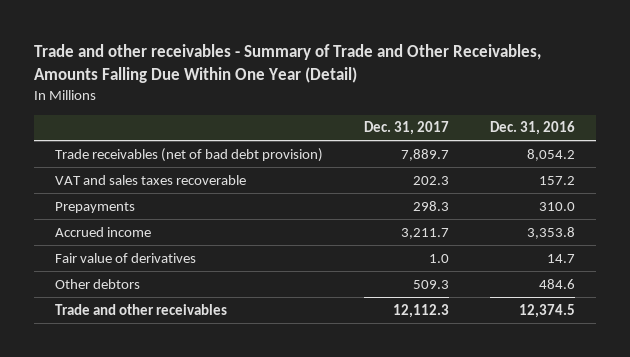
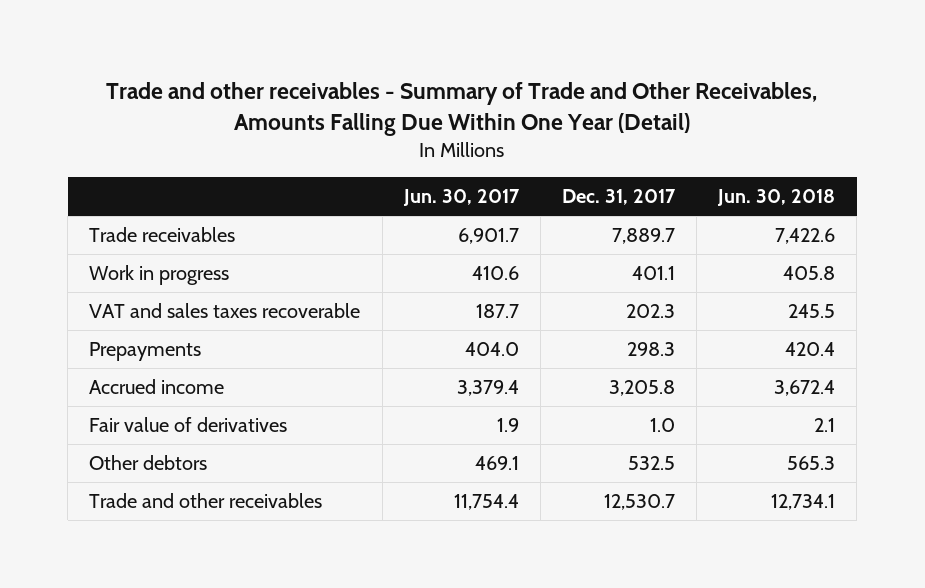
[490,121,576,136] Dec. 31, 2016 -> none
none -> [402,189,520,207] Jun. 30, 2017
none -> [717,189,836,207] Jun. 30, 2018
[54,147,323,162] Trade receivables (net of bad debt provision) -> [89,227,236,243] Trade receivables
none -> [89,265,230,286] Work in progress
[401,227,450,239] 3,211.7 -> [608,380,675,397] 3,205.8
[413,279,450,289] 509.3 -> [627,456,675,471] 532.5
[393,303,450,318] 12,112.3 -> [603,494,675,511] 12,530.7

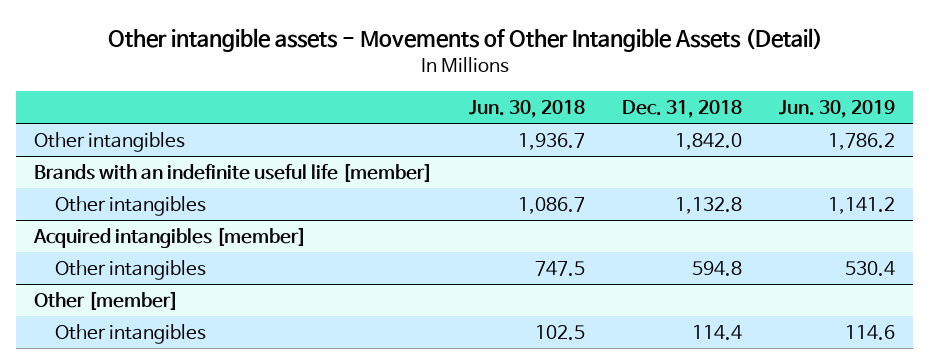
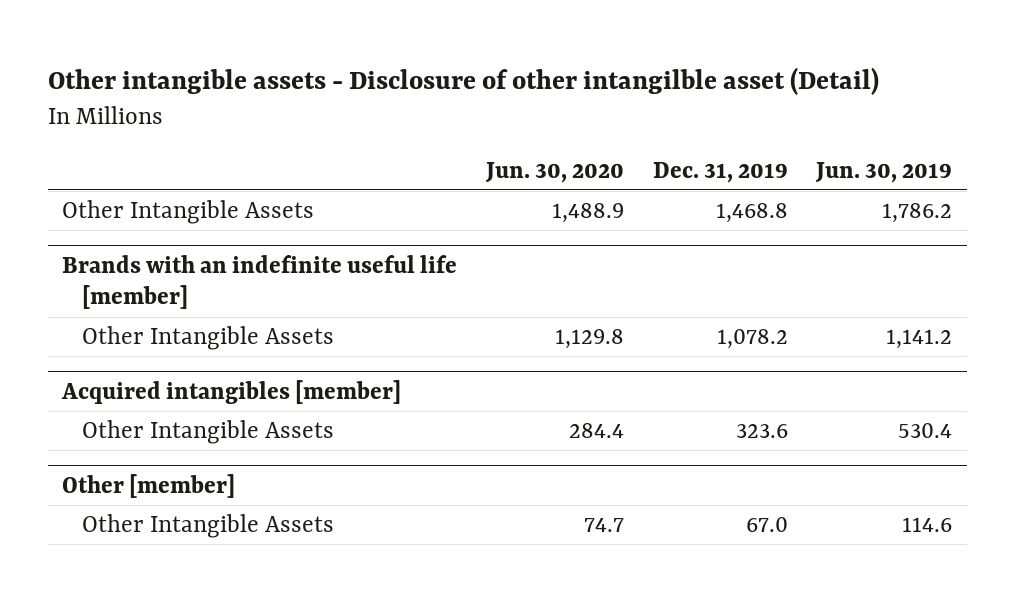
[107,27,823,52] Other intangible assets - Movements of Other Intangible Assets (Detail) -> [48,66,880,95] Other intangible assets - Disclosure of other intangilble asset (Detail)
[469,100,586,119] Jun. 30, 2018 -> none
[622,100,743,119] Dec. 31, 2018 -> none
none -> [485,161,625,183] Jun. 30, 2020
none -> [652,161,788,183] Dec. 31, 2019
[34,132,186,153] Other intangibles -> [62,200,315,225] Other Intangible Assets
[55,196,207,217] Other intangibles -> [81,326,334,351] Other Intangible Assets
[55,260,207,281] Other intangibles -> [81,420,334,445] Other Intangible Assets
[55,324,207,345] Other intangibles -> [81,514,334,539] Other Intangible Assets

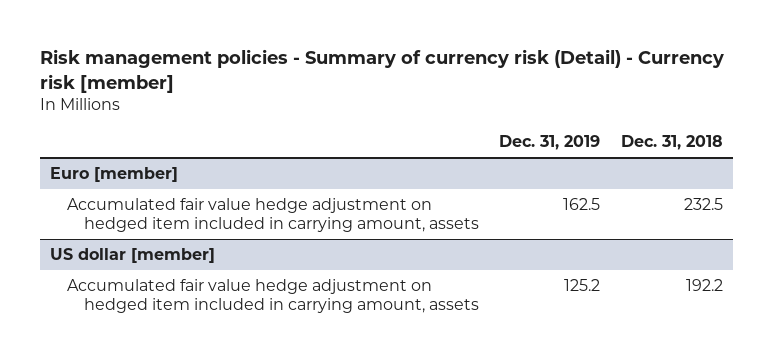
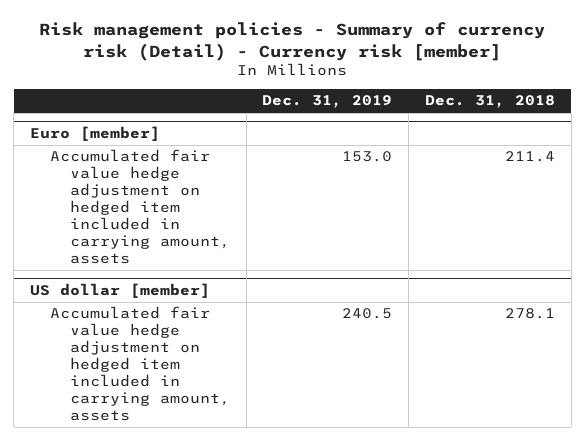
[563,198,601,211] 162.5 -> [342,151,393,163] 153.0
[683,198,723,211] 232.5 -> [504,151,555,163] 211.4
[564,279,601,292] 125.2 -> [342,308,393,320] 240.5
[685,279,723,292] 192.2 -> [504,308,555,320] 278.1

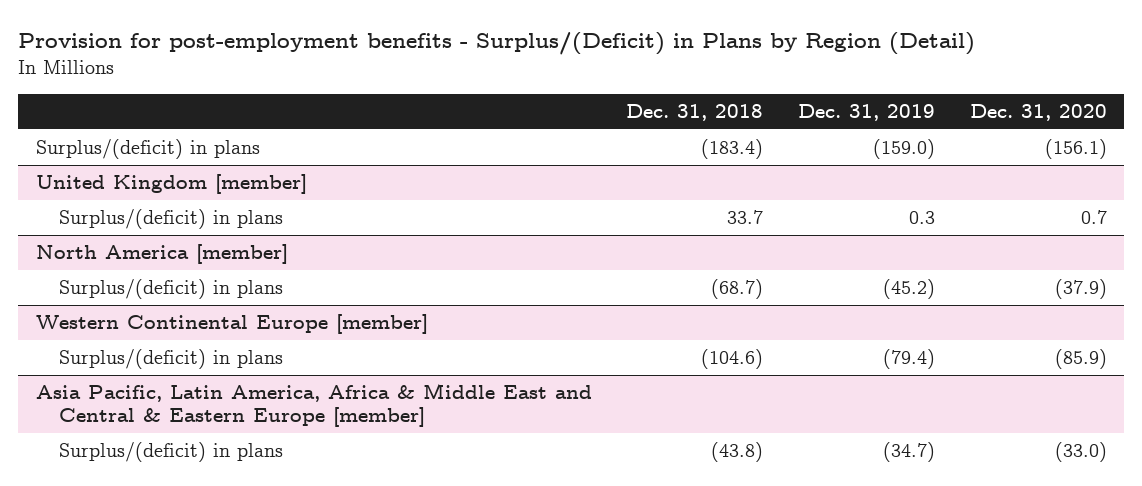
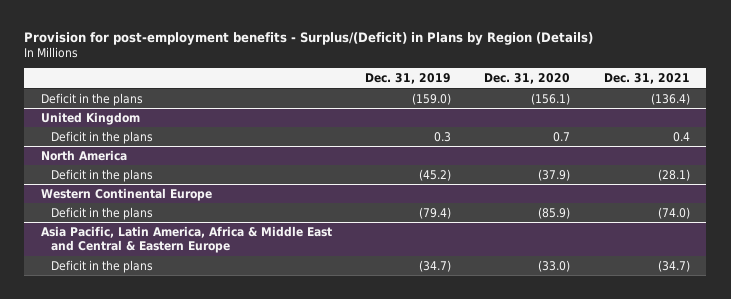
[18,32,976,56] Provision for post-employment benefits - Surplus/(Deficit) in Plans by Region (Detail) -> [24,31,594,45] Provision for post-employment benefits - Surplus/(Deficit) in Plans by Region (Details)
[626,103,764,121] Dec. 31, 2018 -> none
none -> [603,73,690,85] Dec. 31, 2021
[35,139,260,160] Surplus/(deficit) in plans -> [40,92,143,106] Deficit in the plans
[35,174,307,195] United Kingdom [member] -> [40,111,140,125] United Kingdom
[58,209,283,230] Surplus/(deficit) in plans -> [50,130,153,144] Deficit in the plans
[35,244,288,265] North America [member] -> [40,149,127,161] North America
[58,279,283,300] Surplus/(deficit) in plans -> [50,168,153,182] Deficit in the plans
[35,314,428,335] Western Continental Europe [member] -> [40,187,212,201] Western Continental Europe
[58,349,283,370] Surplus/(deficit) in plans -> [50,206,153,220] Deficit in the plans
[35,383,592,427] Asia Pacific, Latin America, Africa & Middle East and Central & Eastern Europe [member] -> [40,225,332,254] Asia Pacific, Latin America, Africa & Middle East and Central & Eastern Europe
[58,442,283,463] Surplus/(deficit) in plans -> [50,259,153,273] Deficit in the plans

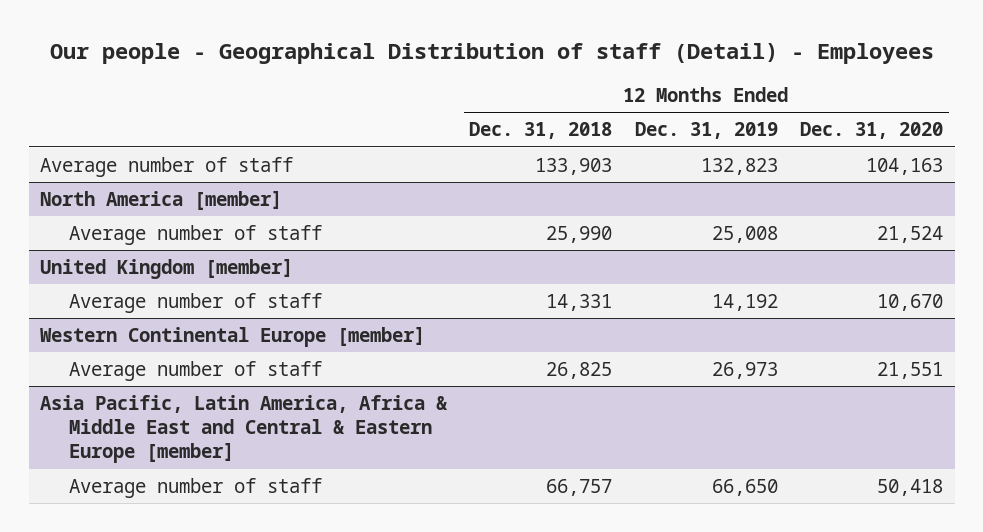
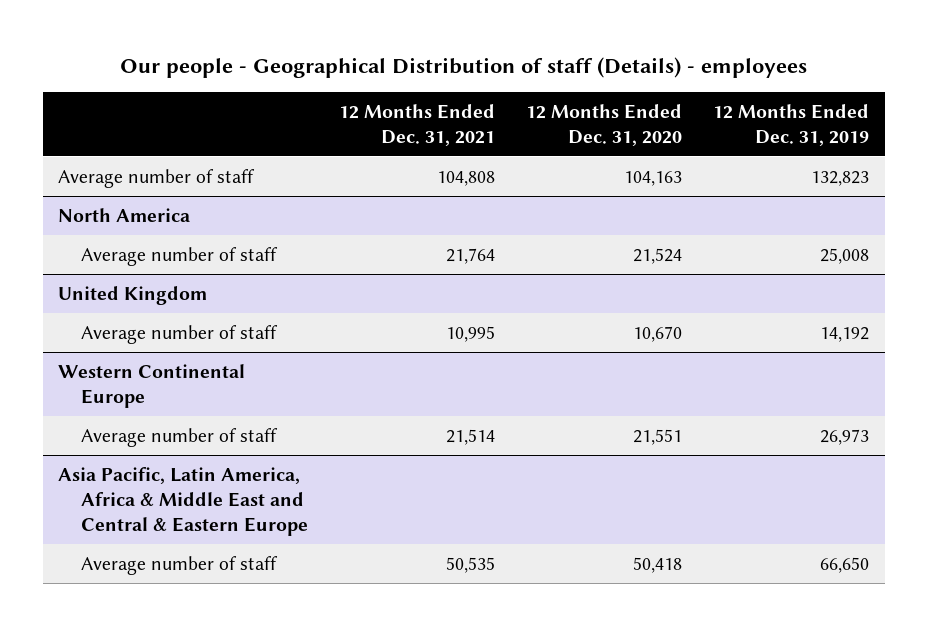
[49,42,934,64] Our people - Geographical Distribution of staff (Detail) - Employees -> [119,56,807,78] Our people - Geographical Distribution of staff (Details) - employees
[469,122,613,140] Dec. 31, 2018 -> none
none -> [339,103,496,146] 12 Months Ended Dec. 31, 2021
[39,191,282,211] North America [member] -> [58,207,191,222] North America
[39,259,293,280] United Kingdom [member] -> [58,285,208,305] United Kingdom
[39,327,425,348] Western Continental Europe [member] -> [58,363,246,408] Western Continental Europe
[39,395,448,464] Asia Pacific, Latin America, Africa & Middle East and Central & Eastern Europe [member] -> [58,466,308,536] Asia Pacific, Latin America, Africa & Middle East and Central & Eastern Europe

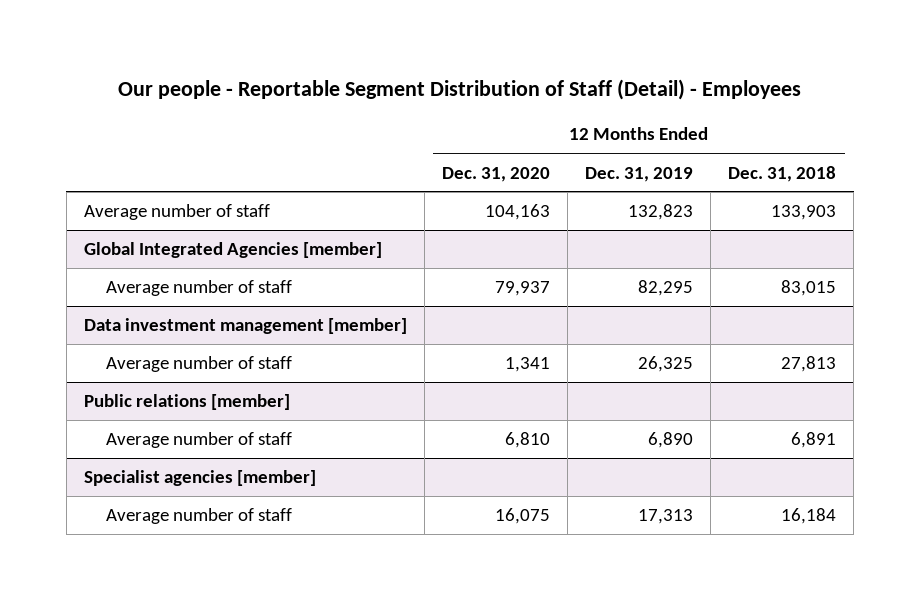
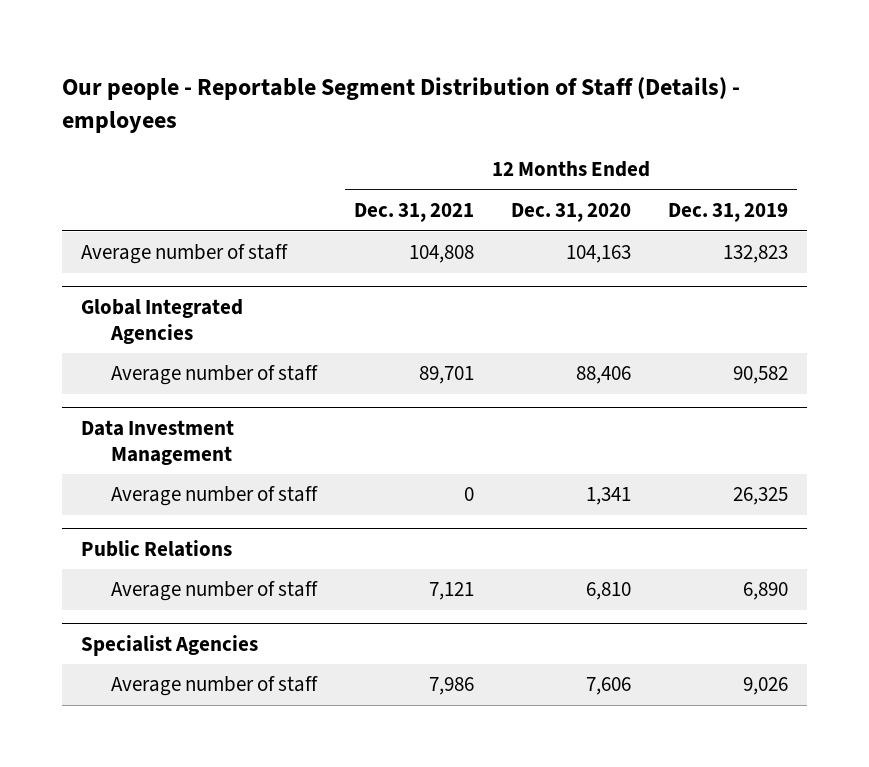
[118,79,802,101] Our people - Reportable Segment Distribution of Staff (Detail) - Employees -> [62,77,741,133] Our people - Reportable Segment Distribution of Staff (Details) - employees
[728,165,837,182] Dec. 31, 2018 -> none
none -> [354,203,475,223] Dec. 31, 2021
[84,242,383,259] Global Integrated Agencies [member] -> [80,298,243,344] Global Integrated Agencies
[495,281,551,297] 79,937 -> [576,366,632,385] 88,406
[638,280,694,297] 82,295 -> [733,366,789,385] 90,582
[84,318,408,335] Data investment management [member] -> [80,419,234,465] Data Investment Management
[84,394,291,411] Public relations [member] -> [80,539,232,557] Public Relations
[84,470,317,487] Specialist agencies [member] -> [80,634,258,656] Specialist Agencies
[495,508,551,525] 16,075 -> [586,677,632,696] 7,606
[638,509,694,525] 17,313 -> [743,677,789,696] 9,026

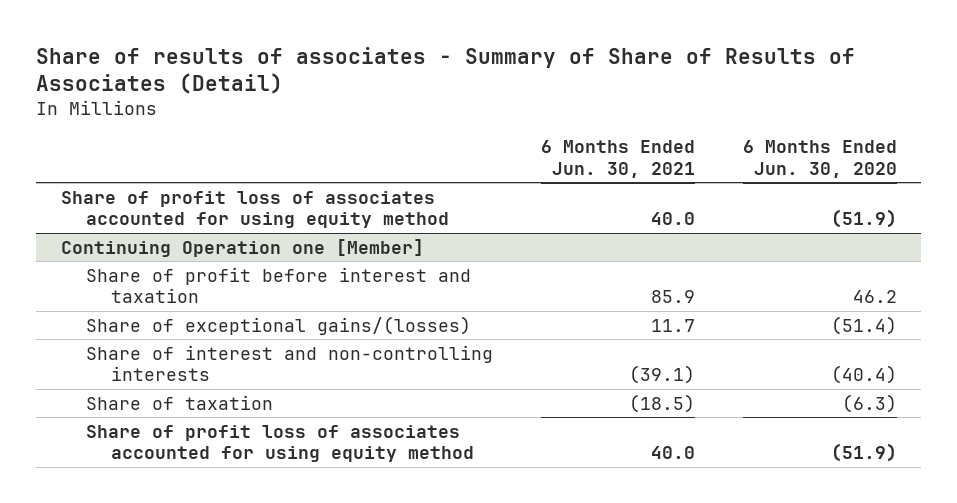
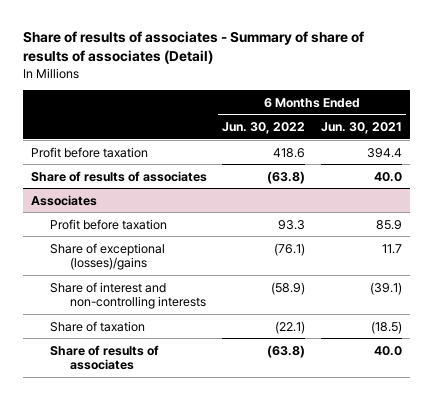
[36,46,856,95] Share of results of associates - Summary of Share of Results of Associates (Detail) -> [22,30,364,65] Share of results of associates - Summary of share of results of associates (Detail)
[742,140,897,178] 6 Months Ended Jun. 30, 2020 -> none
none -> [222,121,306,134] Jun. 30, 2022
[60,238,424,257] Continuing Operation one [Member] -> none
none -> [30,146,148,158] Profit before taxation
[60,190,449,229] Share of profit loss of associates accounted for using equity method -> [30,170,207,182] Share of results of associates
none -> [30,194,97,206] Associates
[85,266,471,304] Share of profit before interest and taxation -> [50,218,168,230] Profit before taxation
[85,315,471,335] Share of exceptional gains/(losses) -> [50,242,166,271] Share of exceptional (losses)/gains
[85,424,474,463] Share of profit loss of associates accounted for using equity method -> [50,344,160,371] Share of results of associates

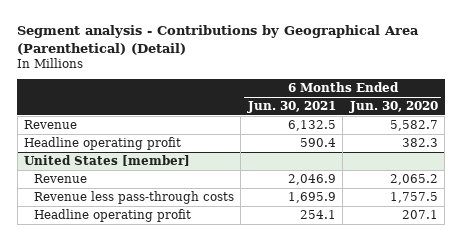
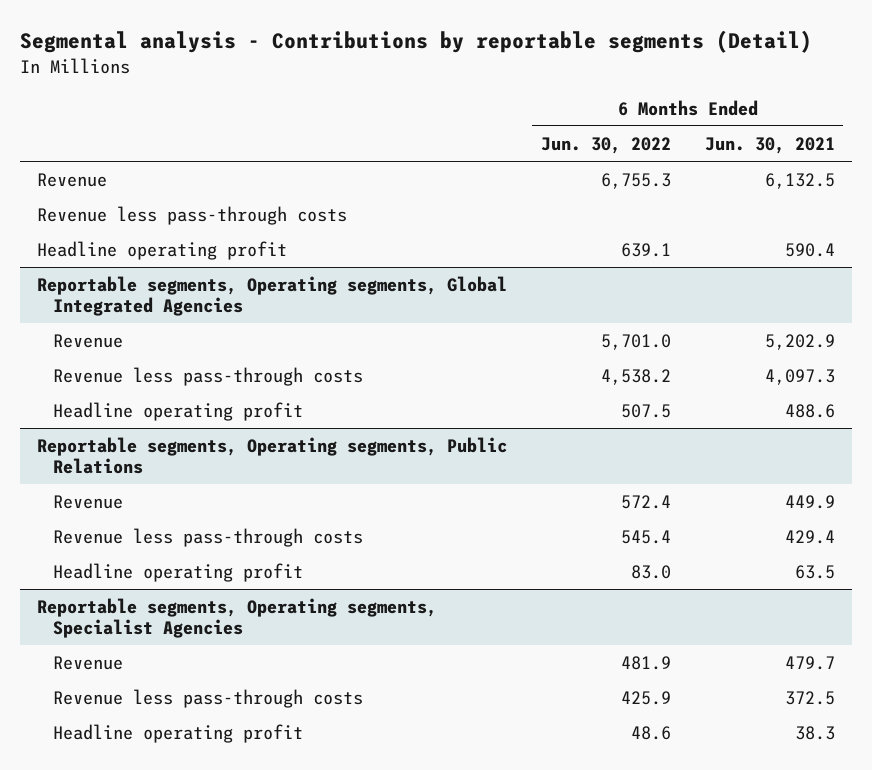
[17,24,420,55] Segment analysis - Contributions by Geographical Area (Parenthetical) (Detail) -> [20,30,813,54] Segmental analysis - Contributions by reportable segments (Detail)
[348,101,438,114] Jun. 30, 2020 -> none
none -> [540,136,671,154] Jun. 30, 2022
none -> [37,205,348,225] Revenue less pass-through costs
[24,154,191,166] United States [member] -> none
none -> [37,275,508,317] Reportable segments, Operating segments, Global Integrated Agencies
[287,173,336,185] 2,046.9 -> [764,333,835,350] 5,202.9
[287,191,336,203] 1,695.9 -> [764,368,835,385] 4,097.3
[299,209,336,219] 254.1 -> [784,403,835,418] 488.6
none -> [37,436,508,475] Reportable segments, Operating segments, Public Relations
none -> [53,494,124,509] Revenue
none -> [53,527,364,547] Revenue less pass-through costs
none -> [53,562,304,582] Headline operating profit
none -> [37,597,438,639] Reportable segments, Operating segments, Specialist Agencies
none -> [53,655,124,670] Revenue
none -> [53,688,364,708] Revenue less pass-through costs
none -> [53,723,304,743] Headline operating profit

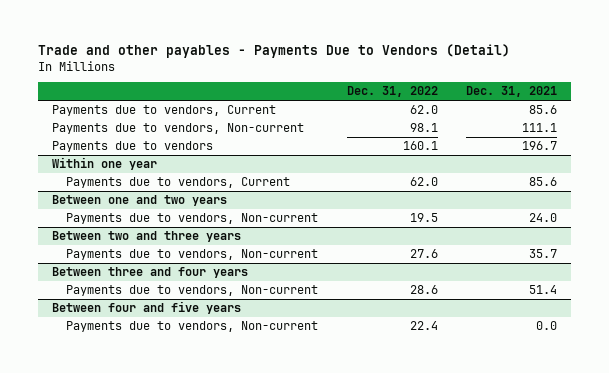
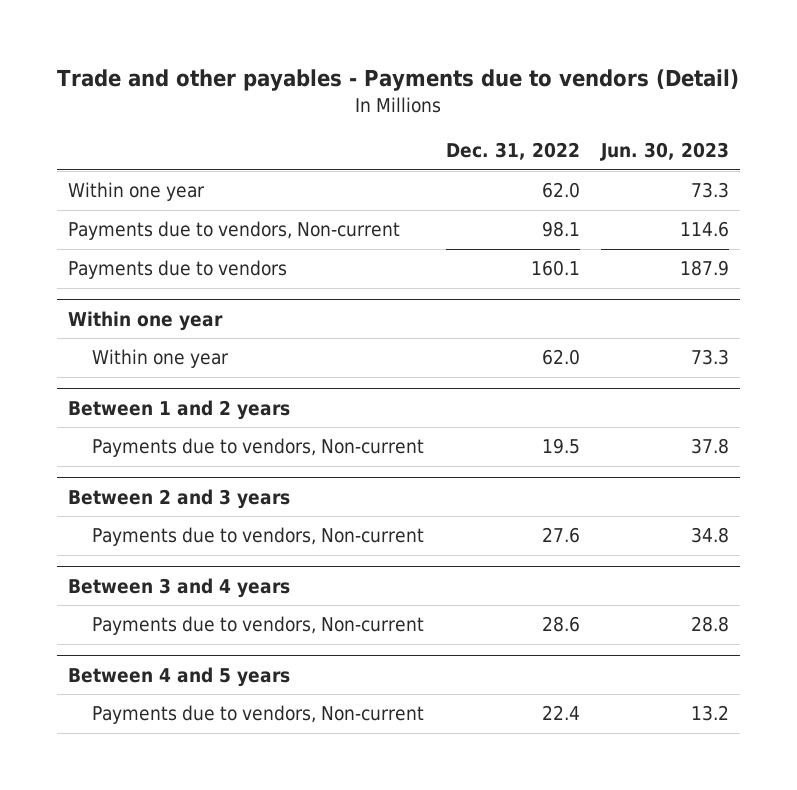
[37,44,510,59] Trade and other payables - Payments Due to Vendors (Detail) -> [57,69,740,92] Trade and other payables - Payments due to vendors (Detail)
[466,86,558,98] Dec. 31, 2021 -> none
none -> [600,142,730,162] Jun. 30, 2023
[52,105,277,117] Payments due to vendors, Current -> [67,182,205,202] Within one year
[66,177,291,189] Payments due to vendors, Current -> [91,349,229,369] Within one year
[52,195,228,207] Between one and two years -> [67,399,290,420] Between 1 and 2 years
[52,231,242,243] Between two and three years -> [67,488,290,509] Between 2 and 3 years
[52,267,249,279] Between three and four years -> [67,577,290,598] Between 3 and 4 years
[52,301,242,315] Between four and five years -> [67,666,290,687] Between 4 and 5 years

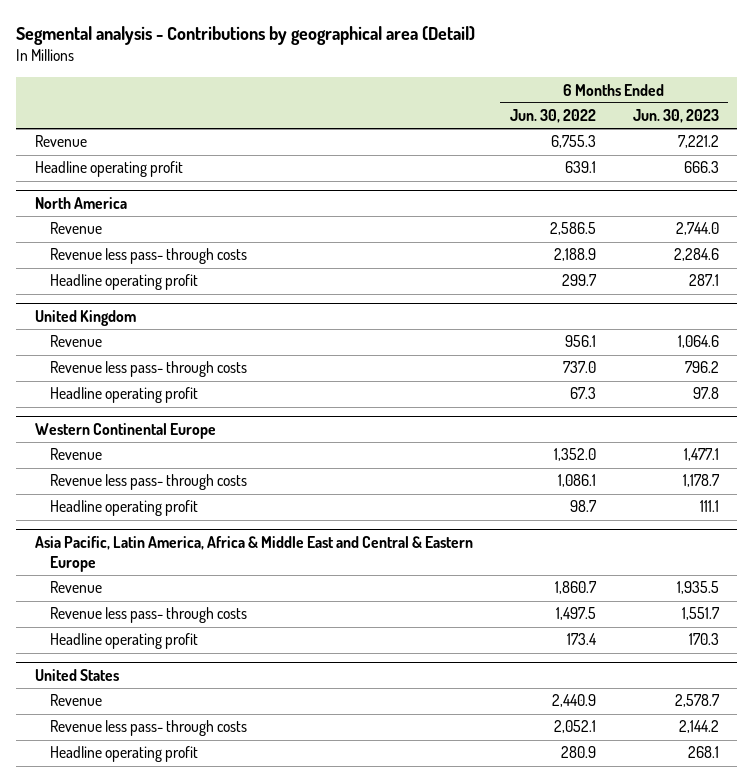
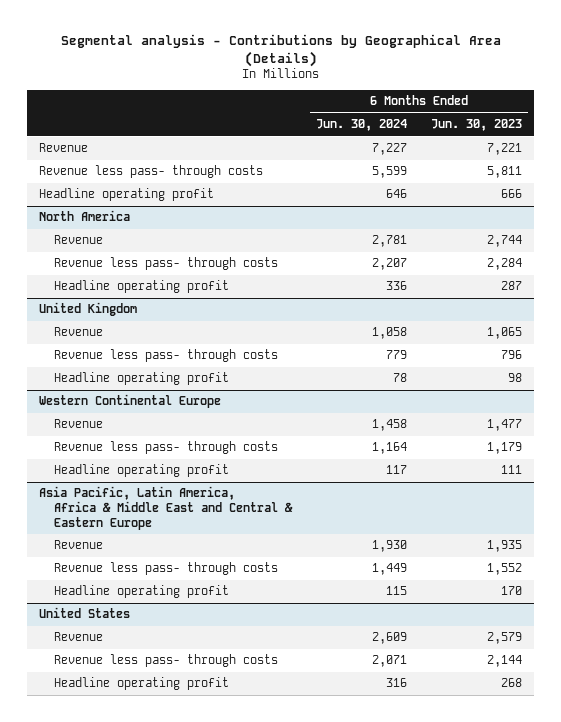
[16,26,476,46] Segmental analysis - Contributions by geographical area (Detail) -> [60,34,501,67] Segmental analysis - Contributions by Geographical Area (Details)
[509,109,596,124] Jun. 30, 2022 -> none
none -> [316,119,408,132] Jun. 30, 2024
[677,135,719,149] 7,221.2 -> [487,143,523,156] 7,221
none -> [39,165,264,179] Revenue less pass- through costs
[683,161,719,174] 666.3 -> [501,189,523,199] 666
[675,222,719,236] 2,744.0 -> [487,235,523,248] 2,744
[673,248,719,262] 2,284.6 -> [487,258,523,271] 2,284
[688,274,719,287] 287.1 -> [501,281,523,291] 287
[677,335,719,349] 1,064.6 -> [487,327,523,340] 1,065
[684,361,719,374] 796.2 -> [501,350,523,360] 796
[692,387,719,400] 97.8 -> [508,373,523,383] 98
[683,448,719,462] 1,477.1 -> [487,419,523,432] 1,477
[682,474,720,488] 1,178.7 -> [487,442,523,455] 1,179
[699,500,719,513] 111.1 -> [501,465,523,475] 111
[676,581,719,595] 1,935.5 -> [487,540,523,553] 1,935
[681,607,720,621] 1,551.7 -> [487,563,523,576] 1,552
[688,633,719,646] 170.3 -> [501,586,523,596] 170
[674,694,720,708] 2,578.7 -> [487,632,523,645] 2,579
[678,720,719,734] 2,144.2 -> [487,655,523,668] 2,144
[687,746,719,759] 268.1 -> [501,678,523,688] 268

